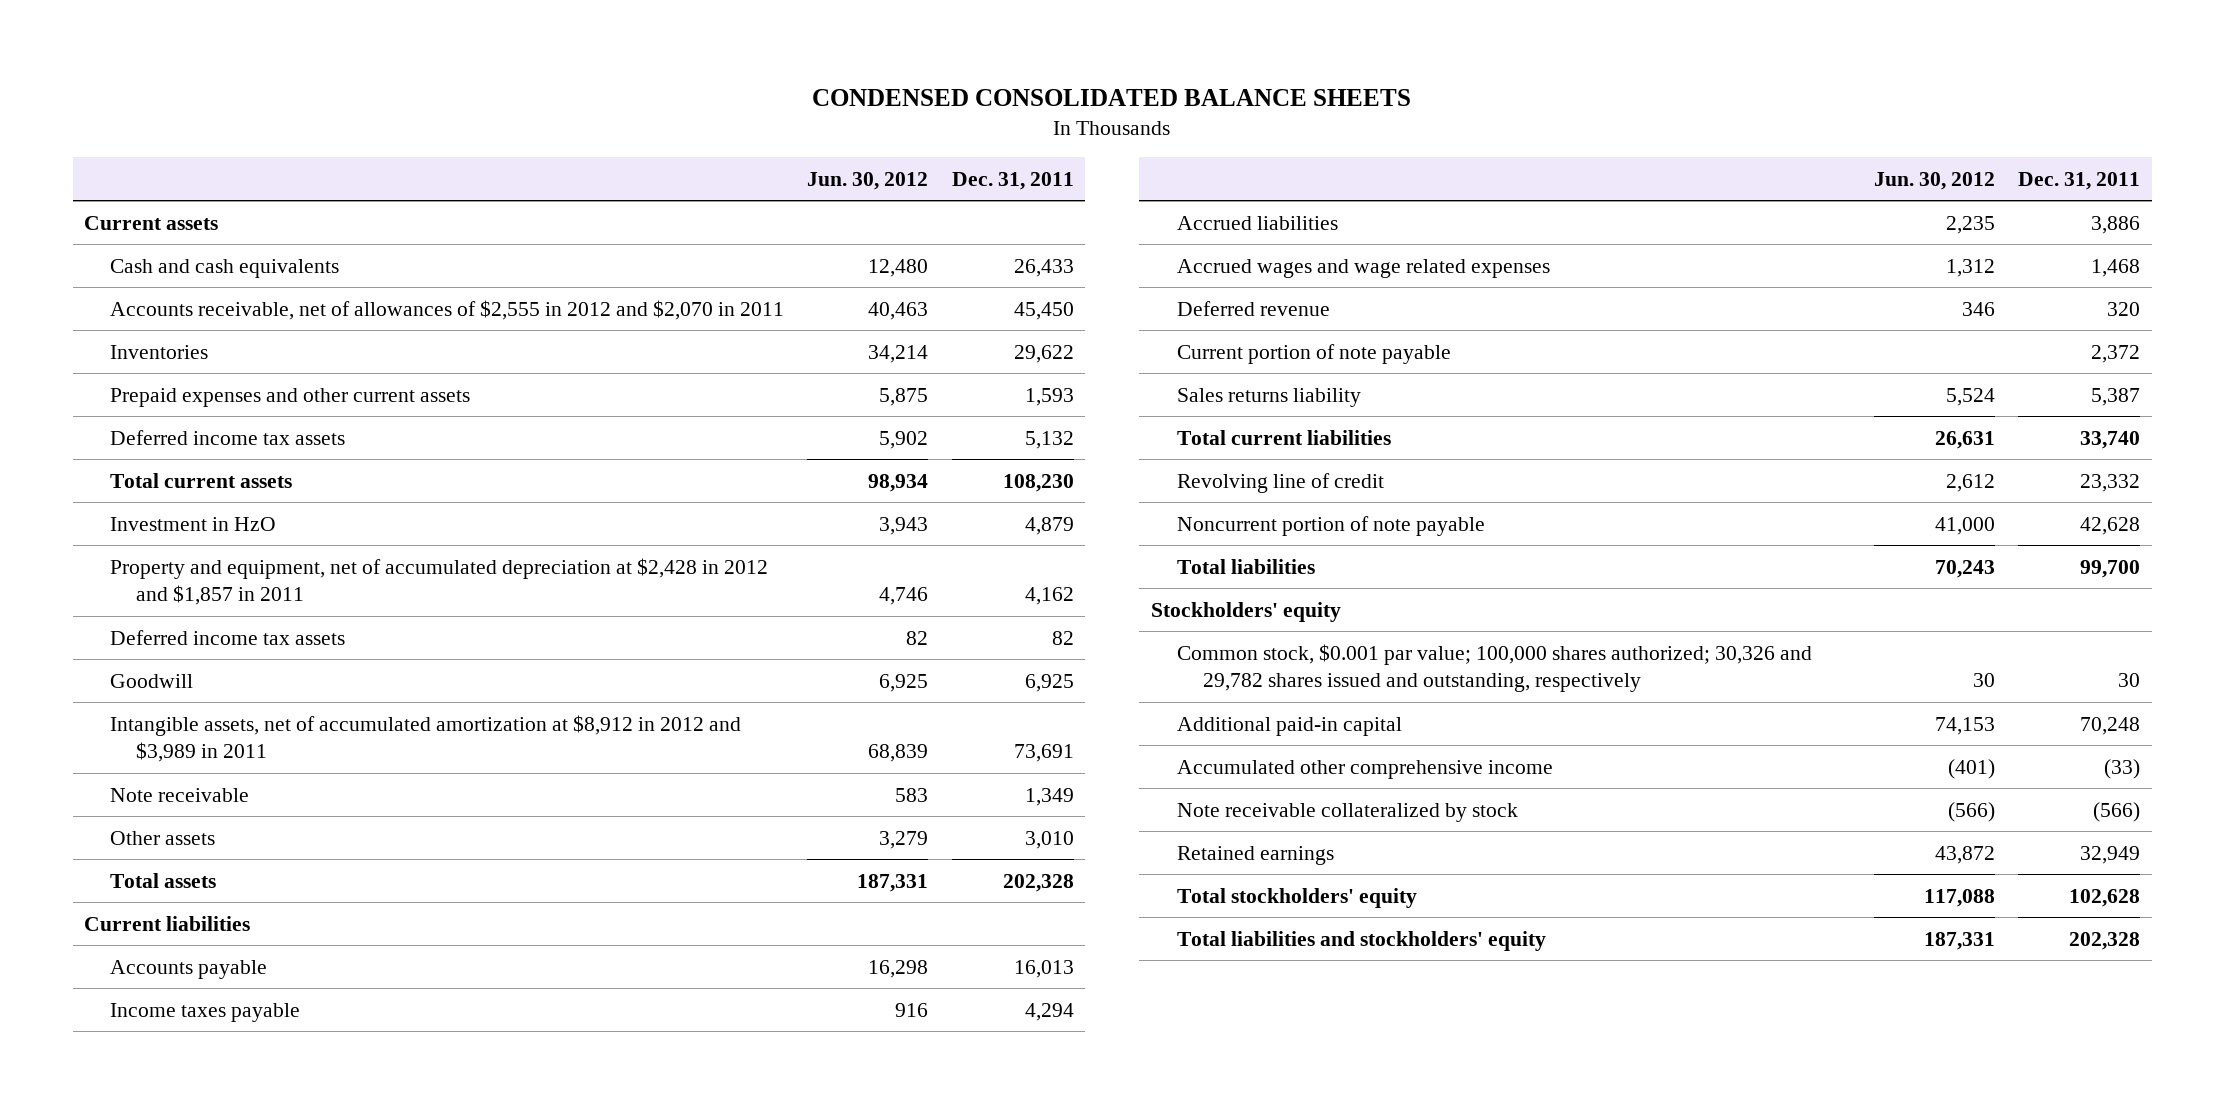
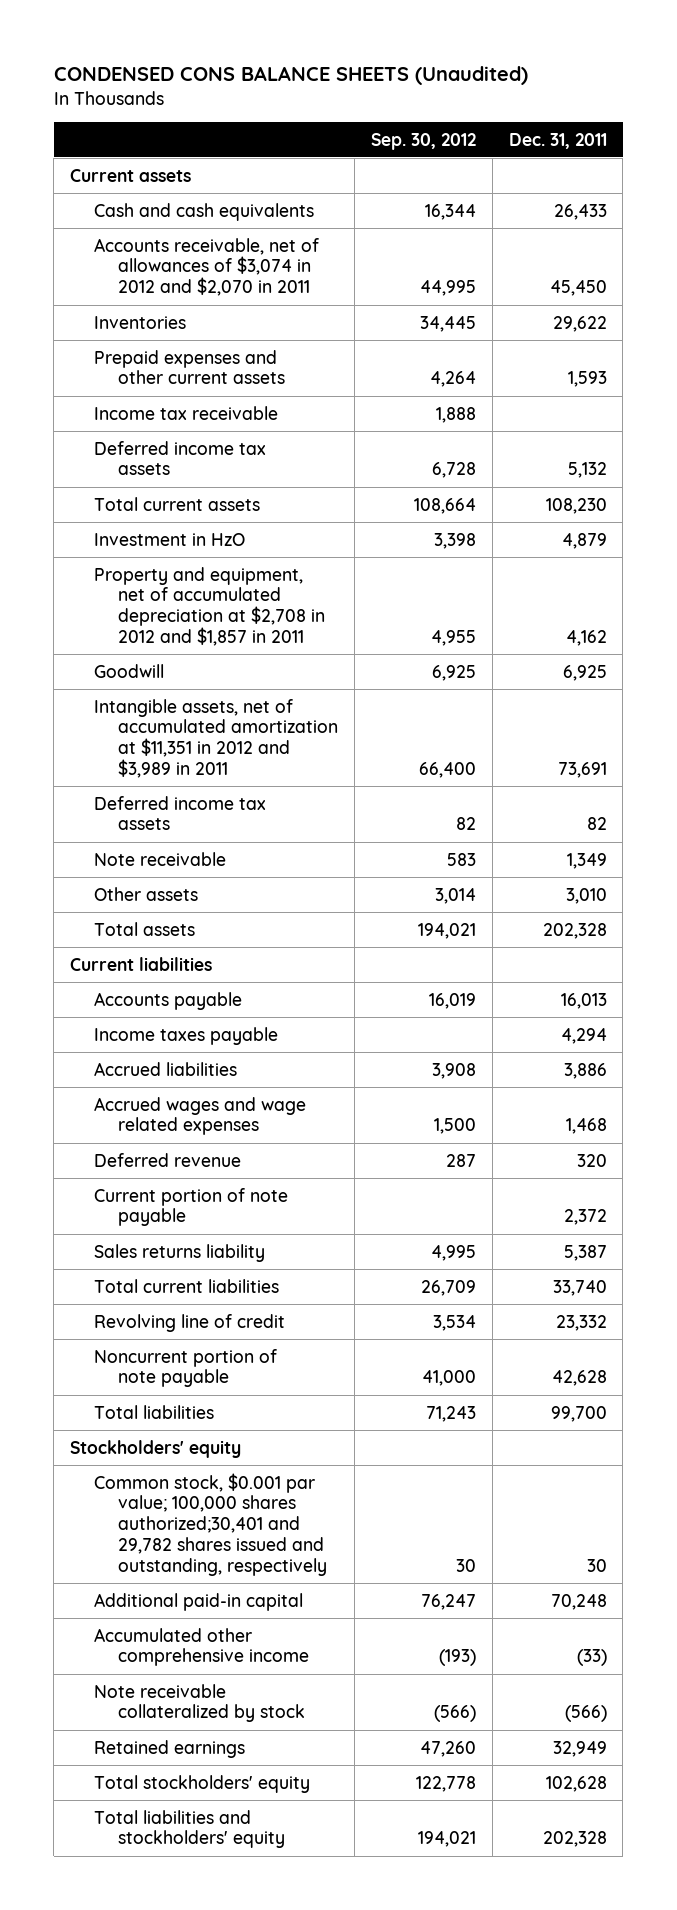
[812,89,1412,107] CONDENSED CONSOLIDATED BALANCE SHEETS -> [53,65,528,85] CONDENSED CONS BALANCE SHEETS (Unaudited)
[807,171,929,190] Jun. 30, 2012 -> none
none -> [370,132,476,150] Sep. 30, 2012
[109,299,784,320] Accounts receivable, net of allowances of $2,555 in 2012 and $2,070 in 2011 -> [94,237,320,297] Accounts receivable, net of allowances of $3,074 in 2012 and $2,070 in 2011
none -> [94,405,279,420] Income tax receivable
[109,557,768,606] Property and equipment, net of accumulated depreciation at $2,428 in 2012 and $1,857 in 2011 -> [94,566,325,647] Property and equipment, net of accumulated depreciation at $2,708 in 2012 and $1,857 in 2011
[109,714,741,763] Intangible assets, net of accumulated amortization at $8,912 in 2012 and $3,989 in 2011 -> [94,698,338,779] Intangible assets, net of accumulated amortization at $11,351 in 2012 and $3,989 in 2011
[109,629,345,645] Deferred income tax assets -> [94,795,267,831] Deferred income tax assets
[1176,643,1812,693] Common stock, $0.001 par value; 100,000 shares authorized; 30,326 and 29,782 shares issued and outstanding, respectively -> [94,1472,327,1577] Common stock, $0.001 par value; 100,000 shares authorized;30,401 and 29,782 shares issued and outstanding, respectively

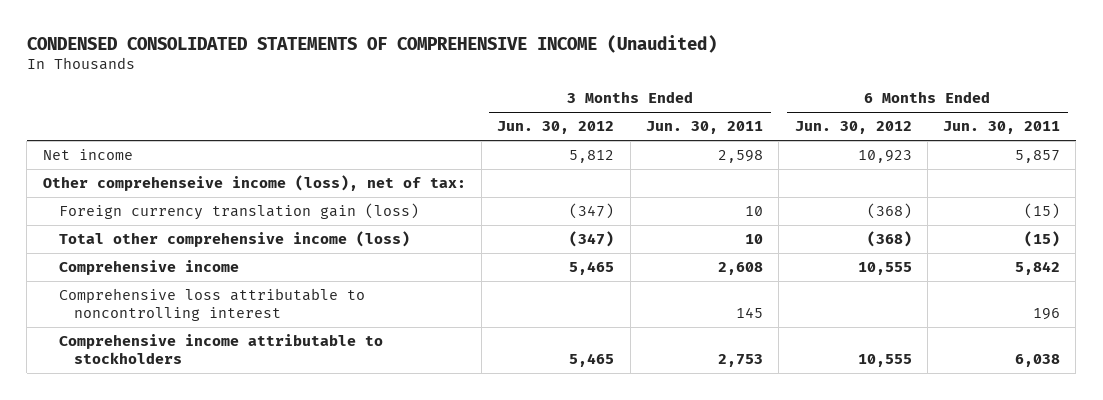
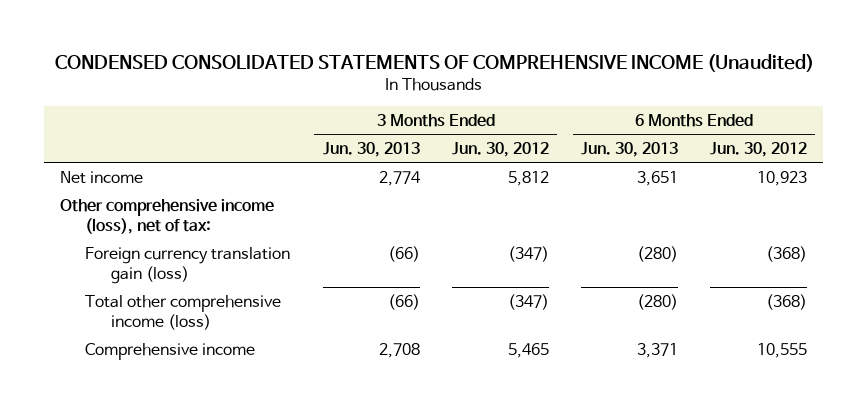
[645,121,763,135] Jun. 30, 2011 -> none
[943,121,1061,135] Jun. 30, 2011 -> none
none -> [322,141,420,157] Jun. 30, 2013
none -> [581,141,679,157] Jun. 30, 2013
[42,175,466,192] Other comprehenseive income (loss), net of tax: -> [59,198,274,234] Other comprehensive income (loss), net of tax:
[58,288,365,321] Comprehensive loss attributable to noncontrolling interest -> none
[58,334,383,364] Comprehensive income attributable to stockholders -> none

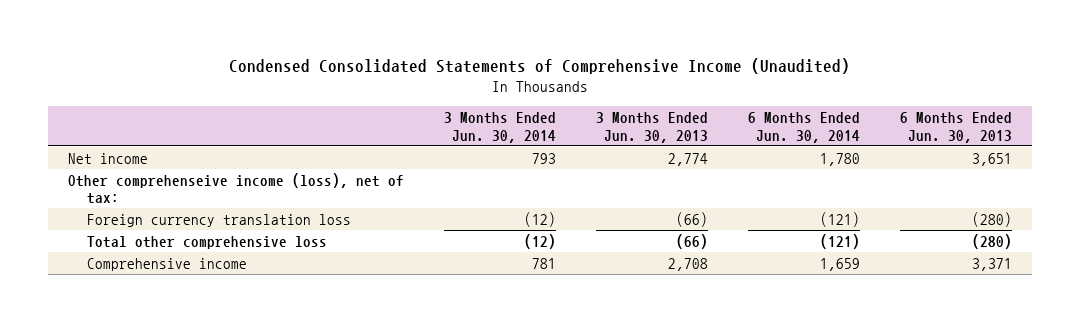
[54,53,814,72] CONDENSED CONSOLIDATED STATEMENTS OF COMPREHENSIVE INCOME (Unaudited) -> [228,58,850,75] Condensed Consolidated Statements of Comprehensive Income (Unaudited)
[451,141,549,157] Jun. 30, 2012 -> none
[710,141,808,157] Jun. 30, 2012 -> none
none -> [444,111,557,143] 3 Months Ended Jun. 30, 2014
none -> [747,111,860,143] 6 Months Ended Jun. 30, 2014
[59,198,274,234] Other comprehensive income (loss), net of tax: -> [68,172,405,205] Other comprehenseive income (loss), net of tax:
[85,246,291,284] Foreign currency translation gain (loss) -> [87,213,352,227] Foreign currency translation loss
[85,294,282,330] Total other comprehensive income (loss) -> [87,235,328,249] Total other comprehensive loss

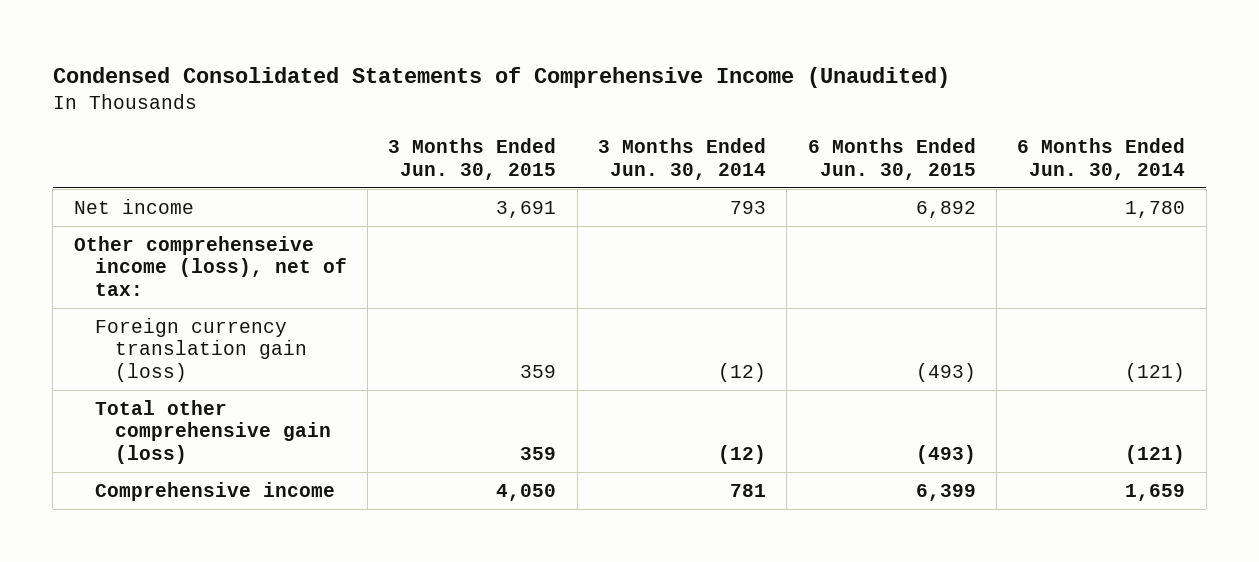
[595,111,708,143] 3 Months Ended Jun. 30, 2013 -> none
[899,111,1012,143] 6 Months Ended Jun. 30, 2013 -> none
none -> [388,138,557,180] 3 Months Ended Jun. 30, 2015
none -> [807,138,976,180] 6 Months Ended Jun. 30, 2015
[87,213,352,227] Foreign currency translation loss -> [94,317,308,383] Foreign currency translation gain (loss)
[87,235,328,249] Total other comprehensive loss -> [94,399,332,465] Total other comprehensive gain (loss)

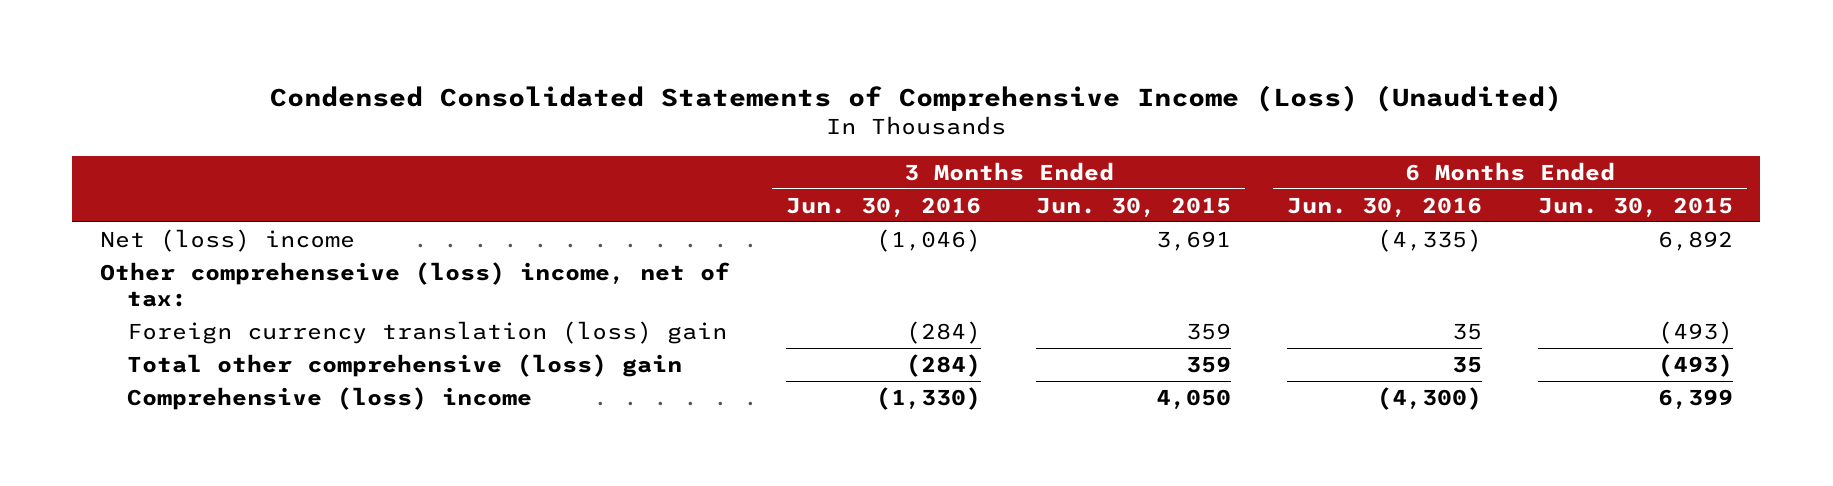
[52,66,950,88] Condensed Consolidated Statements of Comprehensive Income (Unaudited) -> [270,84,1563,112] Condensed Consolidated Statements of Comprehensive Income (Loss) (Unaudited)
[597,138,766,180] 3 Months Ended Jun. 30, 2014 -> none
[1017,138,1186,180] 6 Months Ended Jun. 30, 2014 -> none
none -> [785,196,981,217] Jun. 30, 2016
none -> [1287,196,1483,217] Jun. 30, 2016
[73,198,194,214] Net income -> [100,228,356,252] Net (loss) income
[73,235,347,297] Other comprehenseive income (loss), net of tax: -> [100,261,731,307] Other comprehenseive (loss) income, net of tax:
[94,317,308,383] Foreign currency translation gain (loss) -> [126,320,727,344] Foreign currency translation (loss) gain
[94,399,332,465] Total other comprehensive gain (loss) -> [126,353,682,377] Total other comprehensive (loss) gain
[94,481,335,501] Comprehensive income -> [126,386,532,410] Comprehensive (loss) income

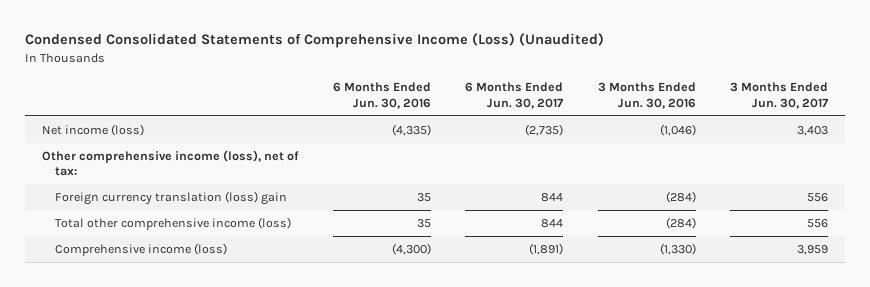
[1036,196,1232,217] Jun. 30, 2015 -> none
[1537,196,1733,217] Jun. 30, 2015 -> none
none -> [465,82,564,109] 6 Months Ended Jun. 30, 2017
none -> [730,82,829,109] 3 Months Ended Jun. 30, 2017
[100,228,356,252] Net (loss) income -> [41,123,144,136] Net income (loss)
[100,261,731,307] Other comprehenseive (loss) income, net of tax: -> [41,149,299,177] Other comprehensive income (loss), net of tax:
[126,353,682,377] Total other comprehensive (loss) gain -> [54,216,291,230] Total other comprehensive income (loss)
[126,386,532,410] Comprehensive (loss) income -> [54,242,227,256] Comprehensive income (loss)

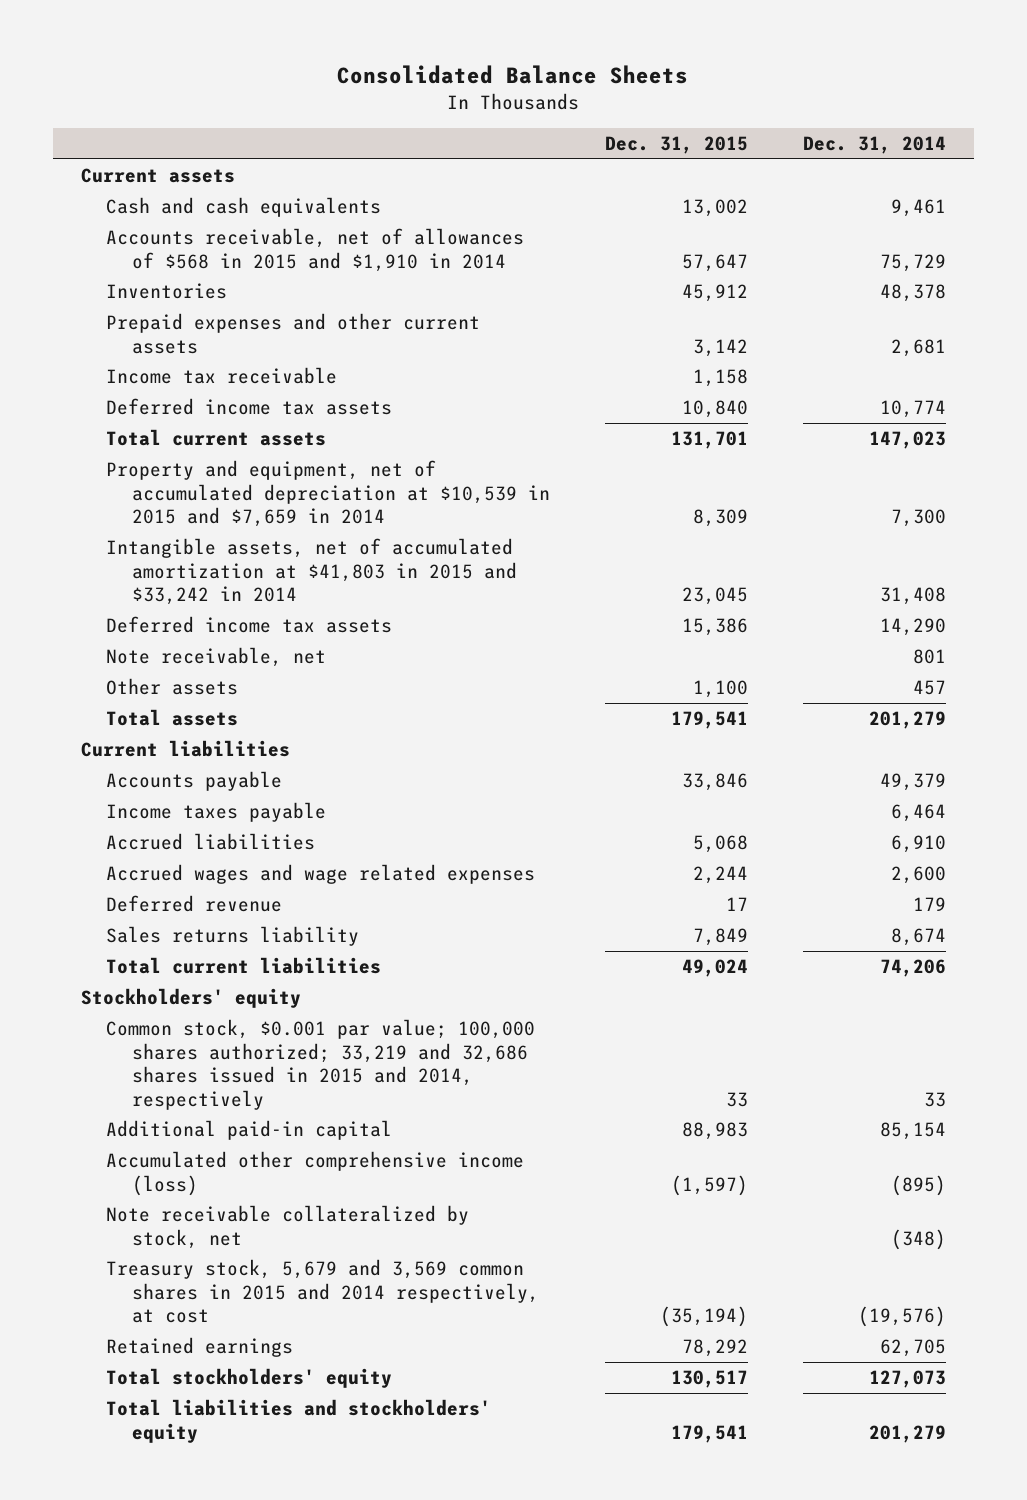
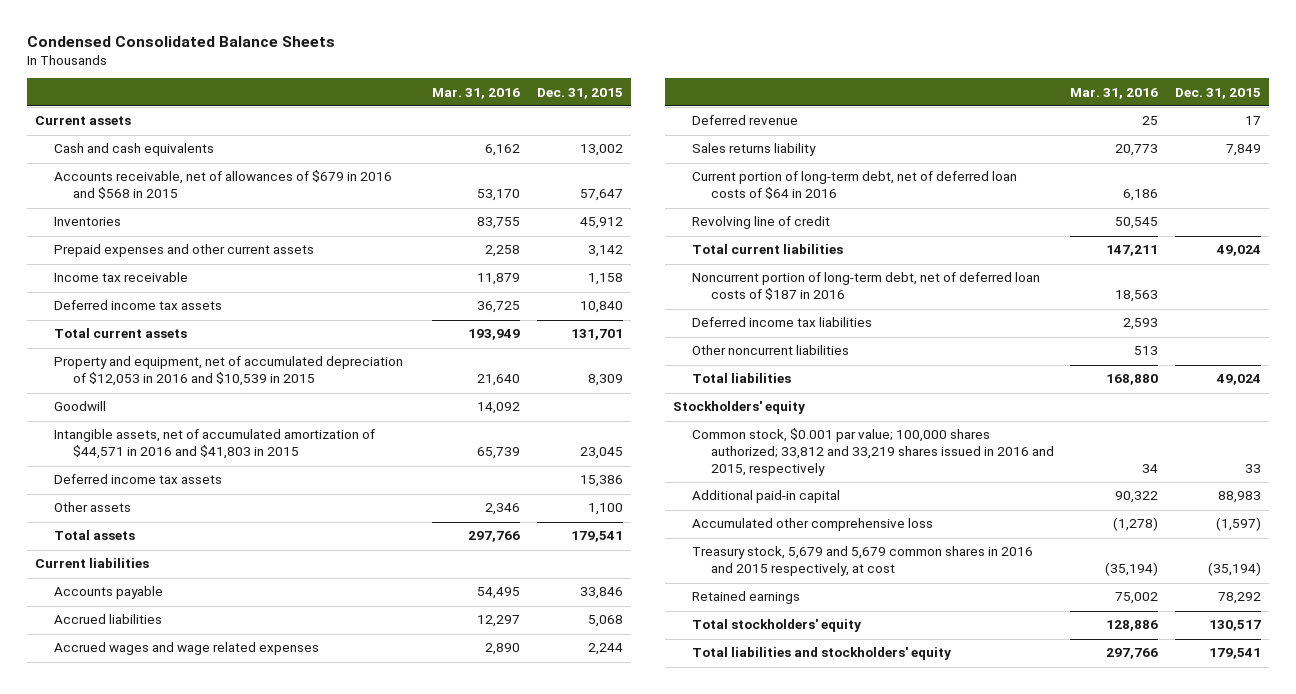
[337,64,689,84] Consolidated Balance Sheets -> [26,36,335,48] Condensed Consolidated Balance Sheets
[803,135,947,154] Dec. 31, 2014 -> none
none -> [432,87,521,99] Mar. 31, 2016
[106,228,525,272] Accounts receivable, net of allowances of $568 in 2015 and $1,910 in 2014 -> [53,170,392,200] Accounts receivable, net of allowances of $679 in 2016 and $568 in 2015
[106,460,551,528] Property and equipment, net of accumulated depreciation at $10,539 in 2015 and $7,659 in 2014 -> [53,356,403,387] Property and equipment, net of accumulated depreciation of $12,053 in 2016 and $10,539 in 2015
none -> [53,401,106,412] Goodwill
[106,538,518,606] Intangible assets, net of accumulated amortization at $41,803 in 2015 and $33,242 in 2014 -> [53,429,375,460] Intangible assets, net of accumulated amortization of $44,571 in 2016 and $41,803 in 2015
[106,647,327,668] Note receivable, net -> none
[106,802,327,823] Income taxes payable -> none
none -> [691,171,1017,200] Current portion of long-term debt, net of deferred loan costs of $64 in 2016
none -> [691,216,830,230] Revolving line of credit
none -> [691,272,1040,301] Noncurrent portion of long-term debt, net of deferred loan costs of $187 in 2016
none -> [691,317,872,328] Deferred income tax liabilities
none -> [691,345,849,356] Other noncurrent liabilities
none -> [691,373,791,384] Total liabilities
[106,1019,536,1110] Common stock, $0.001 par value; 100,000 shares authorized; 33,219 and 32,686 shares issued in 2015 and 2014, respectively -> [691,428,1054,477] Common stock, $0.001 par value; 100,000 shares authorized; 33,812 and 33,219 shares issued in 2016 and 2015, respectively
[106,1205,470,1249] Note receivable collateralized by stock, net -> none
[106,1151,525,1196] Accumulated other comprehensive income (loss) -> [691,518,933,532] Accumulated other comprehensive loss
[106,1259,540,1324] Treasury stock, 5,679 and 3,569 common shares in 2015 and 2014 respectively, at cost -> [691,546,1033,577] Treasury stock, 5,679 and 5,679 common shares in 2016 and 2015 respectively, at cost

